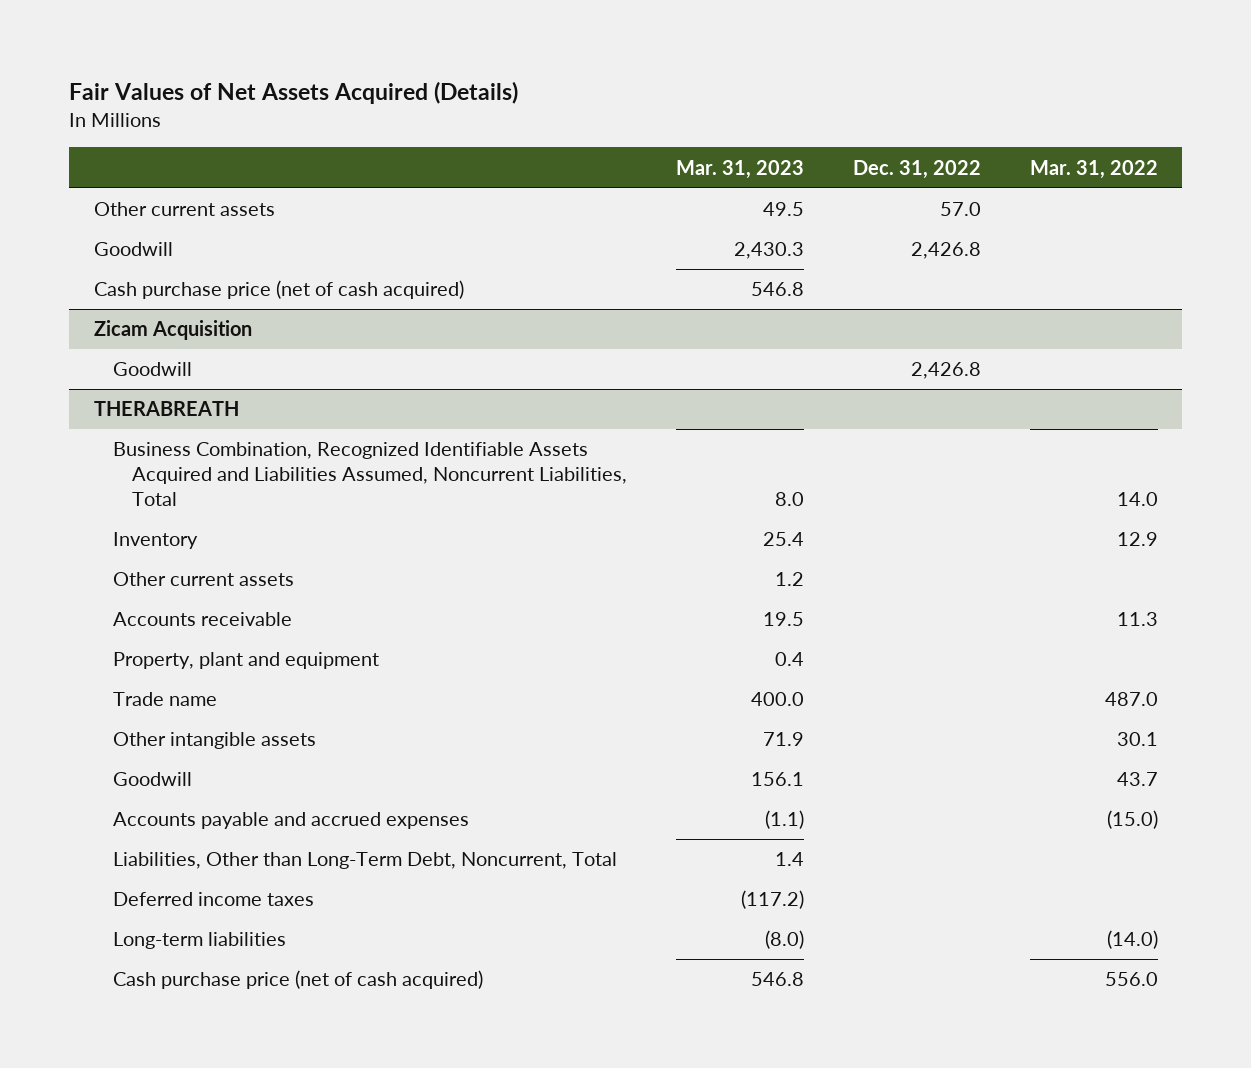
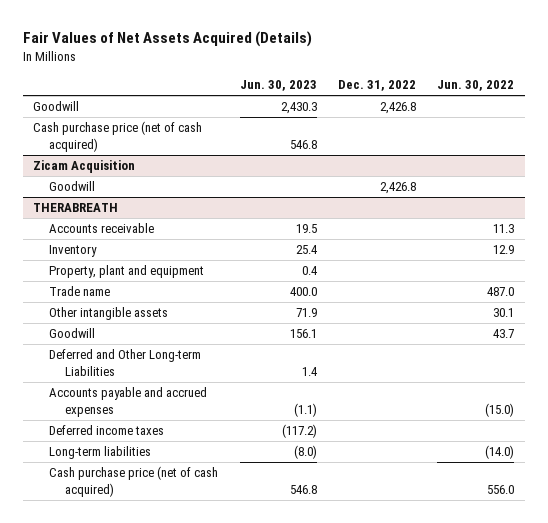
[675,159,804,179] Mar. 31, 2023 -> none
[1029,159,1158,179] Mar. 31, 2022 -> none
none -> [239,80,317,92] Jun. 30, 2023
none -> [437,80,515,92] Jun. 30, 2022
[93,202,275,217] Other current assets -> none
[112,442,627,506] Business Combination, Recognized Identifiable Assets Acquired and Liabilities Assumed, Noncurrent Liabilities, Total -> none
[112,572,294,587] Other current assets -> none
[112,532,198,550] Inventory -> [49,245,98,258] Inventory
none -> [49,349,202,377] Deferred and Other Long-term Liabilities
[112,852,617,870] Liabilities, Other than Long-Term Debt, Noncurrent, Total -> none

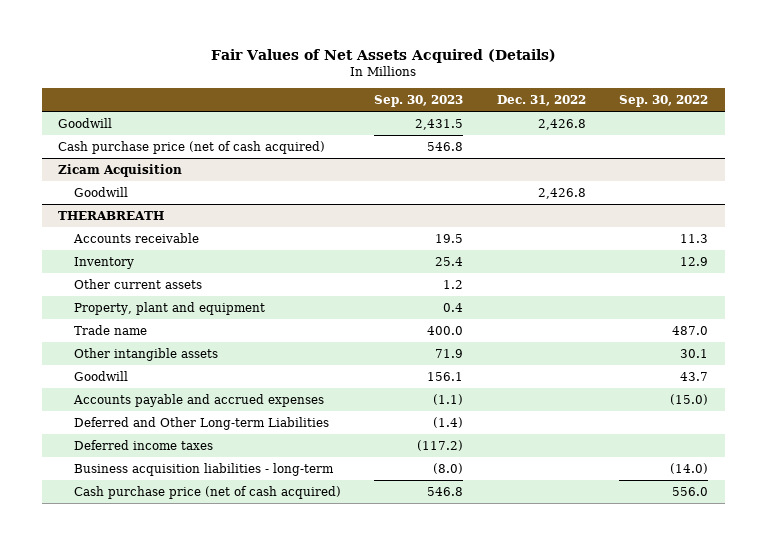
[239,80,317,92] Jun. 30, 2023 -> none
[437,80,515,92] Jun. 30, 2022 -> none
none -> [374,95,464,108] Sep. 30, 2023
none -> [618,95,708,108] Sep. 30, 2022
none -> [74,278,203,289] Other current assets
[49,349,202,377] Deferred and Other Long-term Liabilities -> [74,416,330,430] Deferred and Other Long-term Liabilities
[49,446,152,460] Long-term liabilities -> [74,462,335,476] Business acquisition liabilities - long-term

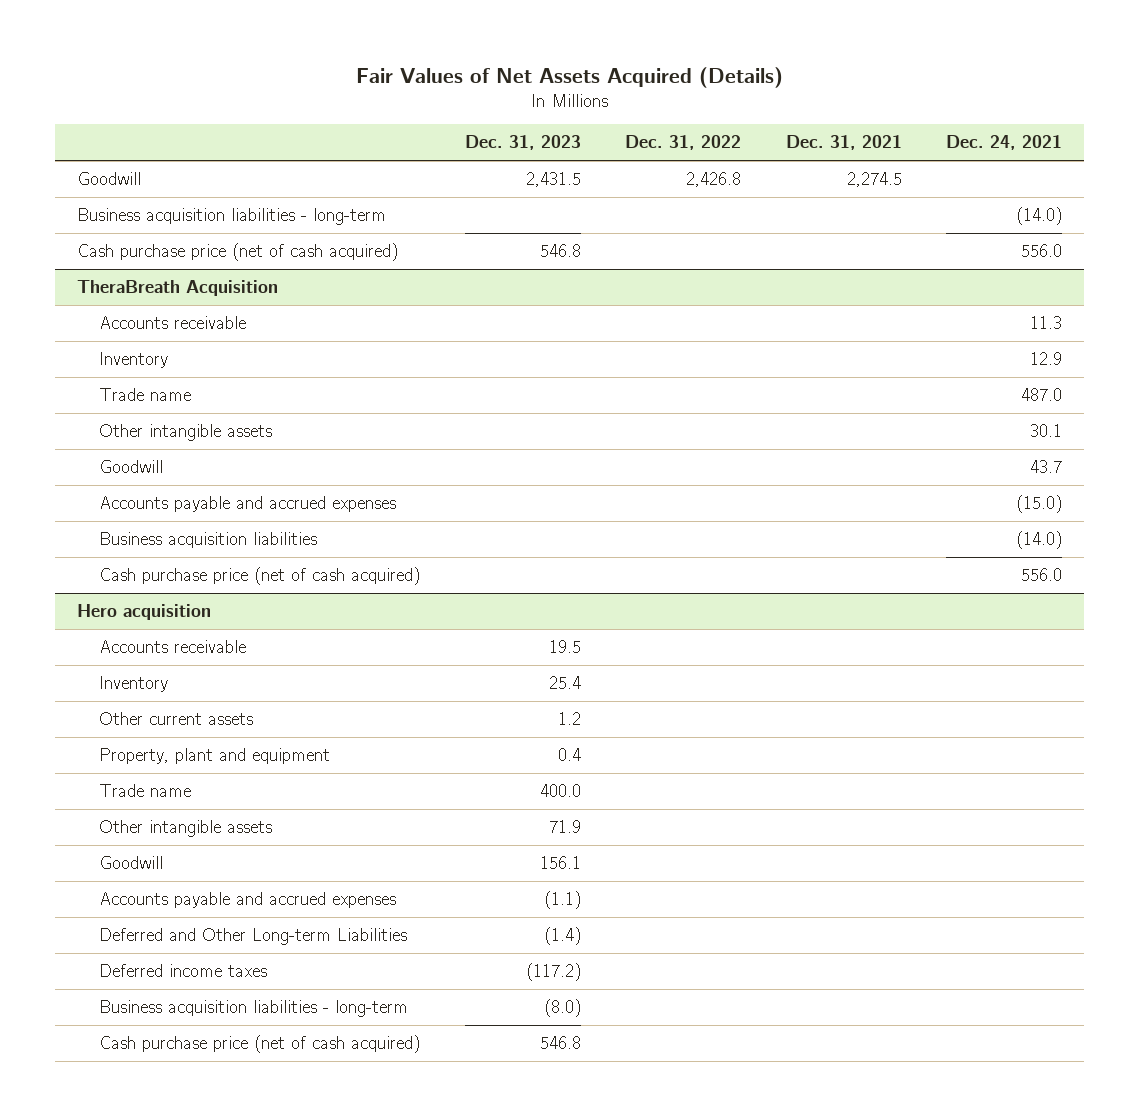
[374,95,464,108] Sep. 30, 2023 -> none
[618,95,708,108] Sep. 30, 2022 -> none
none -> [464,135,581,151] Dec. 31, 2023
none -> [785,135,902,151] Dec. 31, 2021
none -> [946,135,1063,151] Dec. 24, 2021
none -> [77,208,387,226] Business acquisition liabilities - long-term
[58,163,183,177] Zicam Acquisition -> none
[74,186,129,197] Goodwill -> none
[58,210,165,220] THERABREATH -> none
[73,232,200,243] Accounts receivable -> none
[74,256,135,269] Inventory -> none
[74,278,203,289] Other current assets -> none
[74,301,266,315] Property, plant and equipment -> none
[74,324,148,335] Trade name -> none
[74,347,219,361] Other intangible assets -> none
[74,370,129,381] Goodwill -> none
[73,393,325,407] Accounts payable and accrued expenses -> none
[74,416,330,430] Deferred and Other Long-term Liabilities -> none
[74,439,214,450] Deferred income taxes -> none
[74,462,335,476] Business acquisition liabilities - long-term -> none
[74,485,342,499] Cash purchase price (net of cash acquired) -> none
none -> [77,280,279,297] TheraBreath Acquisition
none -> [99,316,247,330] Accounts receivable
none -> [99,352,169,369] Inventory
none -> [99,388,192,402] Trade name
none -> [99,424,273,442] Other intangible assets
none -> [99,460,164,474] Goodwill
none -> [99,496,397,513] Accounts payable and accrued expenses
none -> [99,532,318,549] Business acquisition liabilities
none -> [99,567,421,586] Cash purchase price (net of cash acquired)
none -> [77,604,212,621] Hero acquisition
none -> [99,640,247,654] Accounts receivable
none -> [99,676,169,693] Inventory
none -> [99,712,254,726] Other current assets
none -> [99,748,331,765] Property, plant and equipment
none -> [99,784,192,798] Trade name
none -> [99,820,273,838] Other intangible assets
none -> [99,856,164,870] Goodwill
none -> [99,892,397,909] Accounts payable and accrued expenses
none -> [99,928,408,946] Deferred and Other Long-term Liabilities
none -> [99,964,268,978] Deferred income taxes
none -> [99,1000,409,1018] Business acquisition liabilities - long-term
none -> [99,1035,421,1054] Cash purchase price (net of cash acquired)

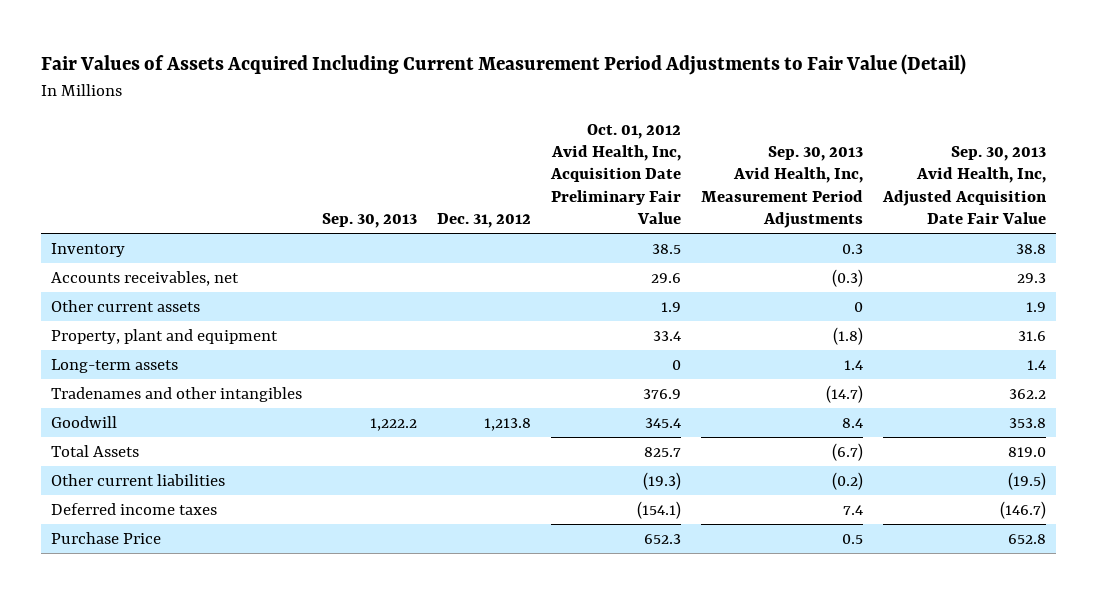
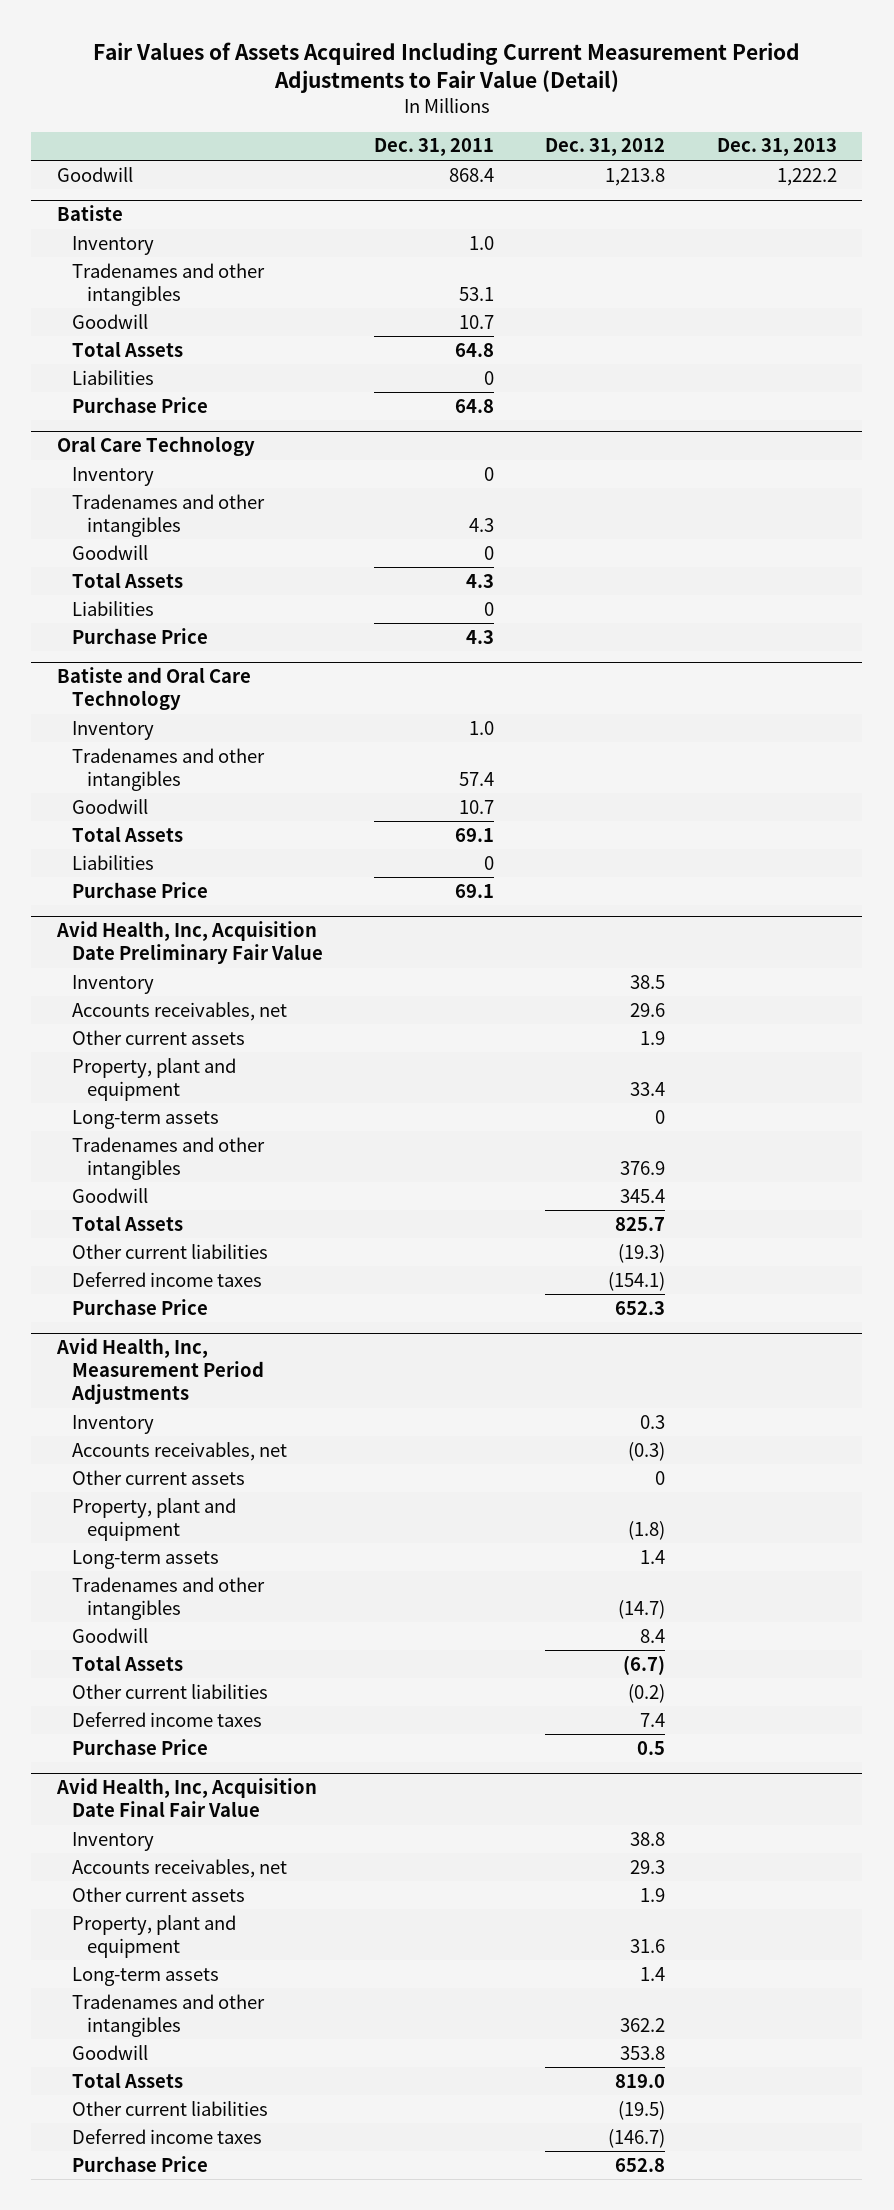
[322,212,418,228] Sep. 30, 2013 -> none
[550,123,682,224] Oct. 01, 2012 Avid Health, Inc, Acquisition Date Preliminary Fair Value -> none
[701,146,864,228] Sep. 30, 2013 Avid Health, Inc, Measurement Period Adjustments -> none
[882,146,1048,224] Sep. 30, 2013 Avid Health, Inc, Adjusted Acquisition Date Fair Value -> none
none -> [374,138,495,157] Dec. 31, 2011
none -> [716,138,837,157] Dec. 31, 2013
[51,243,126,258] Inventory -> none
[51,271,240,287] Accounts receivables, net -> none
[51,300,201,313] Other current assets -> none
[51,329,279,345] Property, plant and equipment -> none
[51,359,179,374] Long-term assets -> none
[51,387,303,403] Tradenames and other intangibles -> none
[51,445,140,458] Total Assets -> none
[51,474,226,487] Other current liabilities -> none
[51,503,218,516] Deferred income taxes -> none
[51,532,162,545] Purchase Price -> none
none -> [56,205,123,222] Batiste
none -> [71,235,154,255] Inventory
none -> [71,262,265,306] Tradenames and other intangibles
none -> [71,313,148,329] Goodwill
none -> [71,340,183,357] Total Assets
none -> [71,369,154,385] Liabilities
none -> [71,396,208,413] Purchase Price
none -> [56,436,255,457] Oral Care Technology
none -> [71,466,154,486] Inventory
none -> [71,493,265,537] Tradenames and other intangibles
none -> [71,544,148,560] Goodwill
none -> [71,571,183,588] Total Assets
none -> [71,600,154,616] Liabilities
none -> [71,627,208,644] Purchase Price
none -> [56,667,251,711] Batiste and Oral Care Technology
none -> [71,720,154,740] Inventory
none -> [71,747,265,791] Tradenames and other intangibles
none -> [71,798,148,814] Goodwill
none -> [71,825,183,842] Total Assets
none -> [71,854,154,870] Liabilities
none -> [71,881,208,898] Purchase Price
none -> [55,921,323,965] Avid Health, Inc, Acquisition Date Preliminary Fair Value
none -> [71,974,154,994] Inventory
none -> [71,1001,287,1021] Accounts receivables, net
none -> [71,1029,245,1045] Other current assets
none -> [71,1057,236,1101] Property, plant and equipment
none -> [71,1109,219,1129] Long-term assets
none -> [71,1136,265,1180] Tradenames and other intangibles
none -> [71,1187,148,1203] Goodwill
none -> [71,1214,183,1231] Total Assets
none -> [71,1243,268,1259] Other current liabilities
none -> [71,1271,262,1287] Deferred income taxes
none -> [71,1298,208,1315] Purchase Price
none -> [55,1338,264,1404] Avid Health, Inc, Measurement Period Adjustments
none -> [71,1414,154,1434] Inventory
none -> [71,1441,287,1461] Accounts receivables, net
none -> [71,1469,245,1485] Other current assets
none -> [71,1497,236,1541] Property, plant and equipment
none -> [71,1549,219,1569] Long-term assets
none -> [71,1576,265,1620] Tradenames and other intangibles
none -> [71,1627,148,1643] Goodwill
none -> [71,1654,183,1671] Total Assets
none -> [71,1683,268,1699] Other current liabilities
none -> [71,1711,262,1727] Deferred income taxes
none -> [71,1738,208,1755] Purchase Price
none -> [55,1778,317,1818] Avid Health, Inc, Acquisition Date Final Fair Value
none -> [71,1831,154,1851] Inventory
none -> [71,1858,287,1878] Accounts receivables, net
none -> [71,1886,245,1902] Other current assets
none -> [71,1914,236,1958] Property, plant and equipment
none -> [71,1966,219,1986] Long-term assets
none -> [71,1993,265,2037] Tradenames and other intangibles
none -> [71,2044,148,2060] Goodwill
none -> [71,2071,183,2088] Total Assets
none -> [71,2100,268,2116] Other current liabilities
none -> [71,2128,262,2144] Deferred income taxes
none -> [71,2155,208,2172] Purchase Price

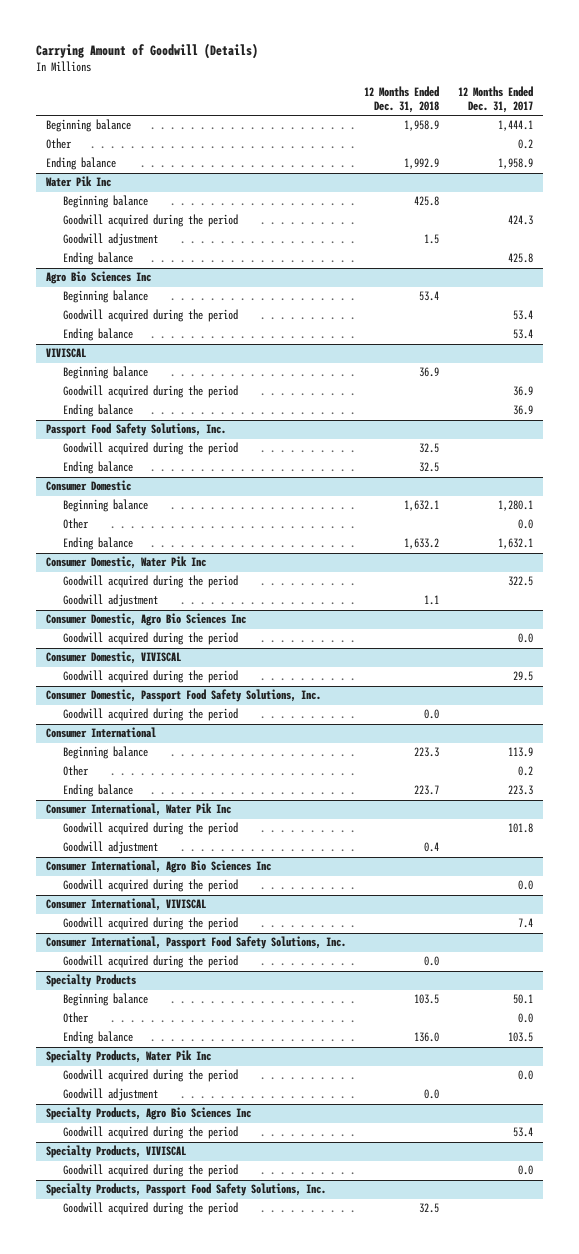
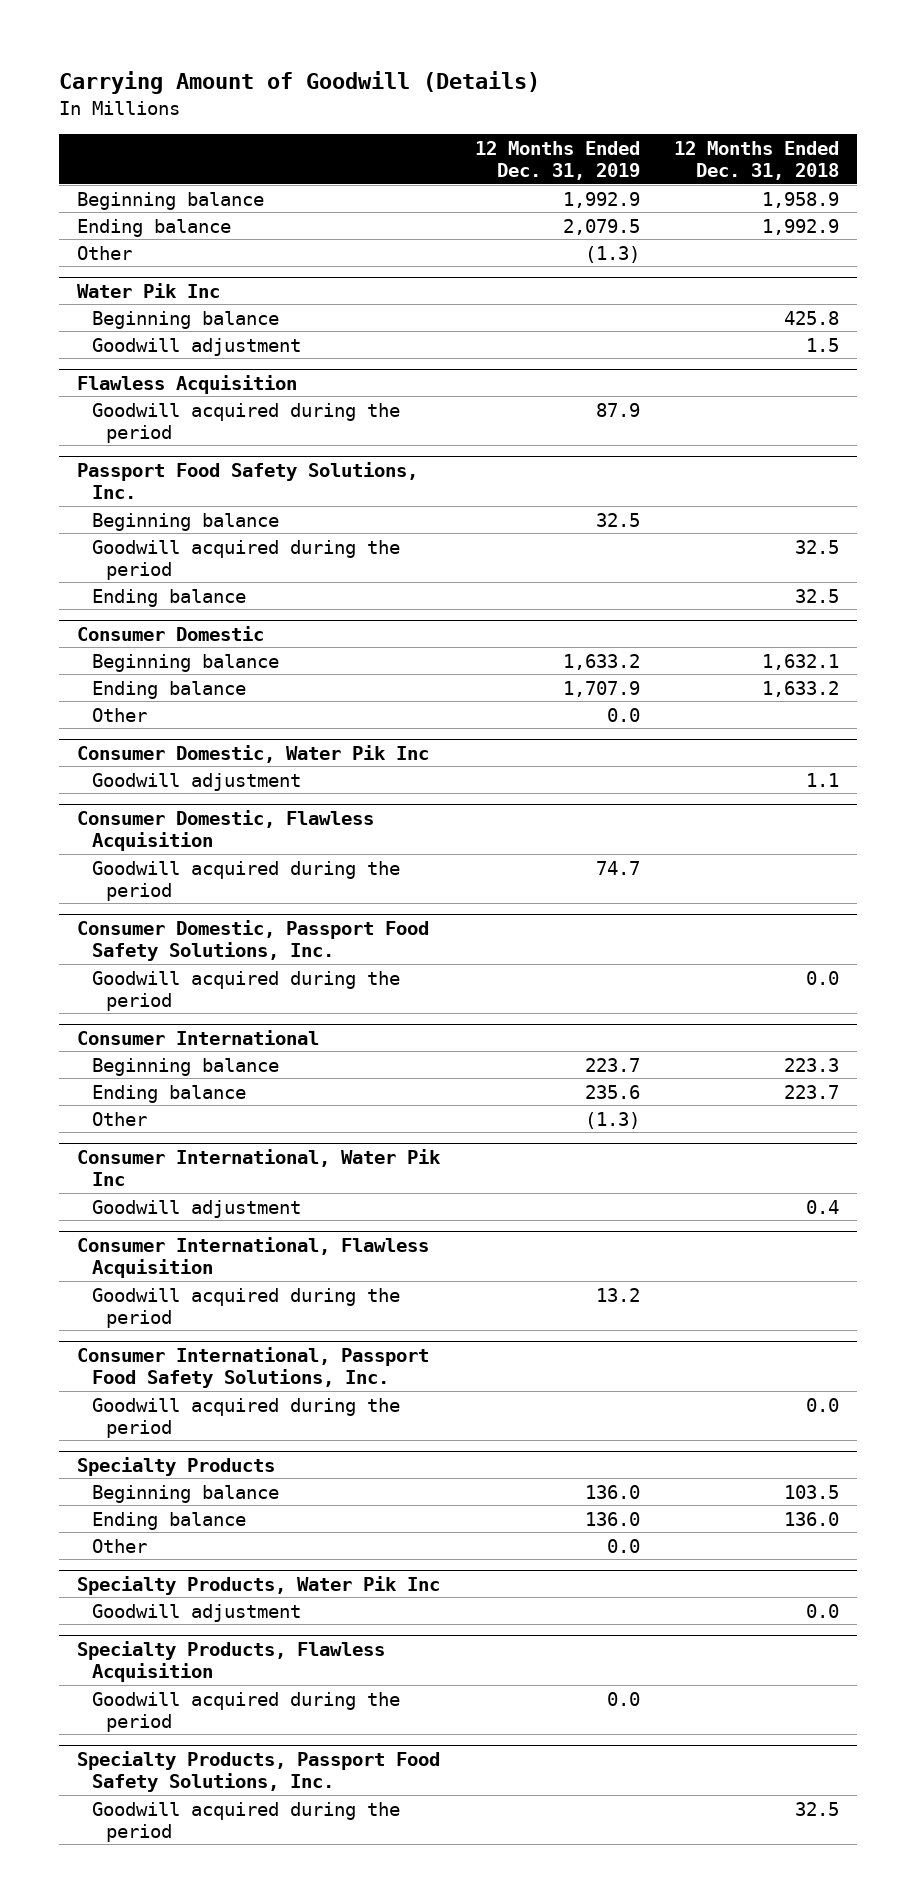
[458,85,534,113] 12 Months Ended Dec. 31, 2017 -> none
none -> [474,140,640,181] 12 Months Ended Dec. 31, 2019
[45,138,72,150] Other -> [76,245,132,260] Other
[63,214,239,228] Goodwill acquired during the period -> none
[63,252,134,266] Ending balance -> none
[45,271,152,285] Agro Bio Sciences Inc -> none
[63,290,149,304] Beginning balance -> none
[63,309,239,323] Goodwill acquired during the period -> none
[63,328,134,342] Ending balance -> none
[45,348,86,359] VIVISCAL -> none
[63,366,149,380] Beginning balance -> none
[63,385,239,399] Goodwill acquired during the period -> none
[63,404,134,418] Ending balance -> none
none -> [76,374,297,394] Flawless Acquisition
none -> [91,402,400,443] Goodwill acquired during the period
none -> [91,512,279,531] Beginning balance
[63,518,90,530] Other -> [91,707,147,722] Other
[63,575,239,589] Goodwill acquired during the period -> none
[45,613,247,627] Consumer Domestic, Agro Bio Sciences Inc -> none
[63,632,239,646] Goodwill acquired during the period -> none
[45,651,181,665] Consumer Domestic, VIVISCAL -> none
[63,670,239,684] Goodwill acquired during the period -> none
none -> [76,809,374,851] Consumer Domestic, Flawless Acquisition
none -> [91,860,400,901] Goodwill acquired during the period
[63,765,90,777] Other -> [91,1111,147,1126] Other
[63,822,239,836] Goodwill acquired during the period -> none
[45,860,272,874] Consumer International, Agro Bio Sciences Inc -> none
[63,879,239,893] Goodwill acquired during the period -> none
[45,898,206,912] Consumer International, VIVISCAL -> none
[63,917,239,931] Goodwill acquired during the period -> none
none -> [76,1236,429,1278] Consumer International, Flawless Acquisition
none -> [91,1287,400,1328] Goodwill acquired during the period
[63,1012,90,1024] Other -> [91,1538,147,1553] Other
[63,1069,239,1083] Goodwill acquired during the period -> none
[45,1107,252,1121] Specialty Products, Agro Bio Sciences Inc -> none
[63,1126,239,1140] Goodwill acquired during the period -> none
[45,1145,186,1159] Specialty Products, VIVISCAL -> none
[63,1164,239,1178] Goodwill acquired during the period -> none
none -> [76,1640,385,1682] Specialty Products, Flawless Acquisition
none -> [91,1691,400,1732] Goodwill acquired during the period

